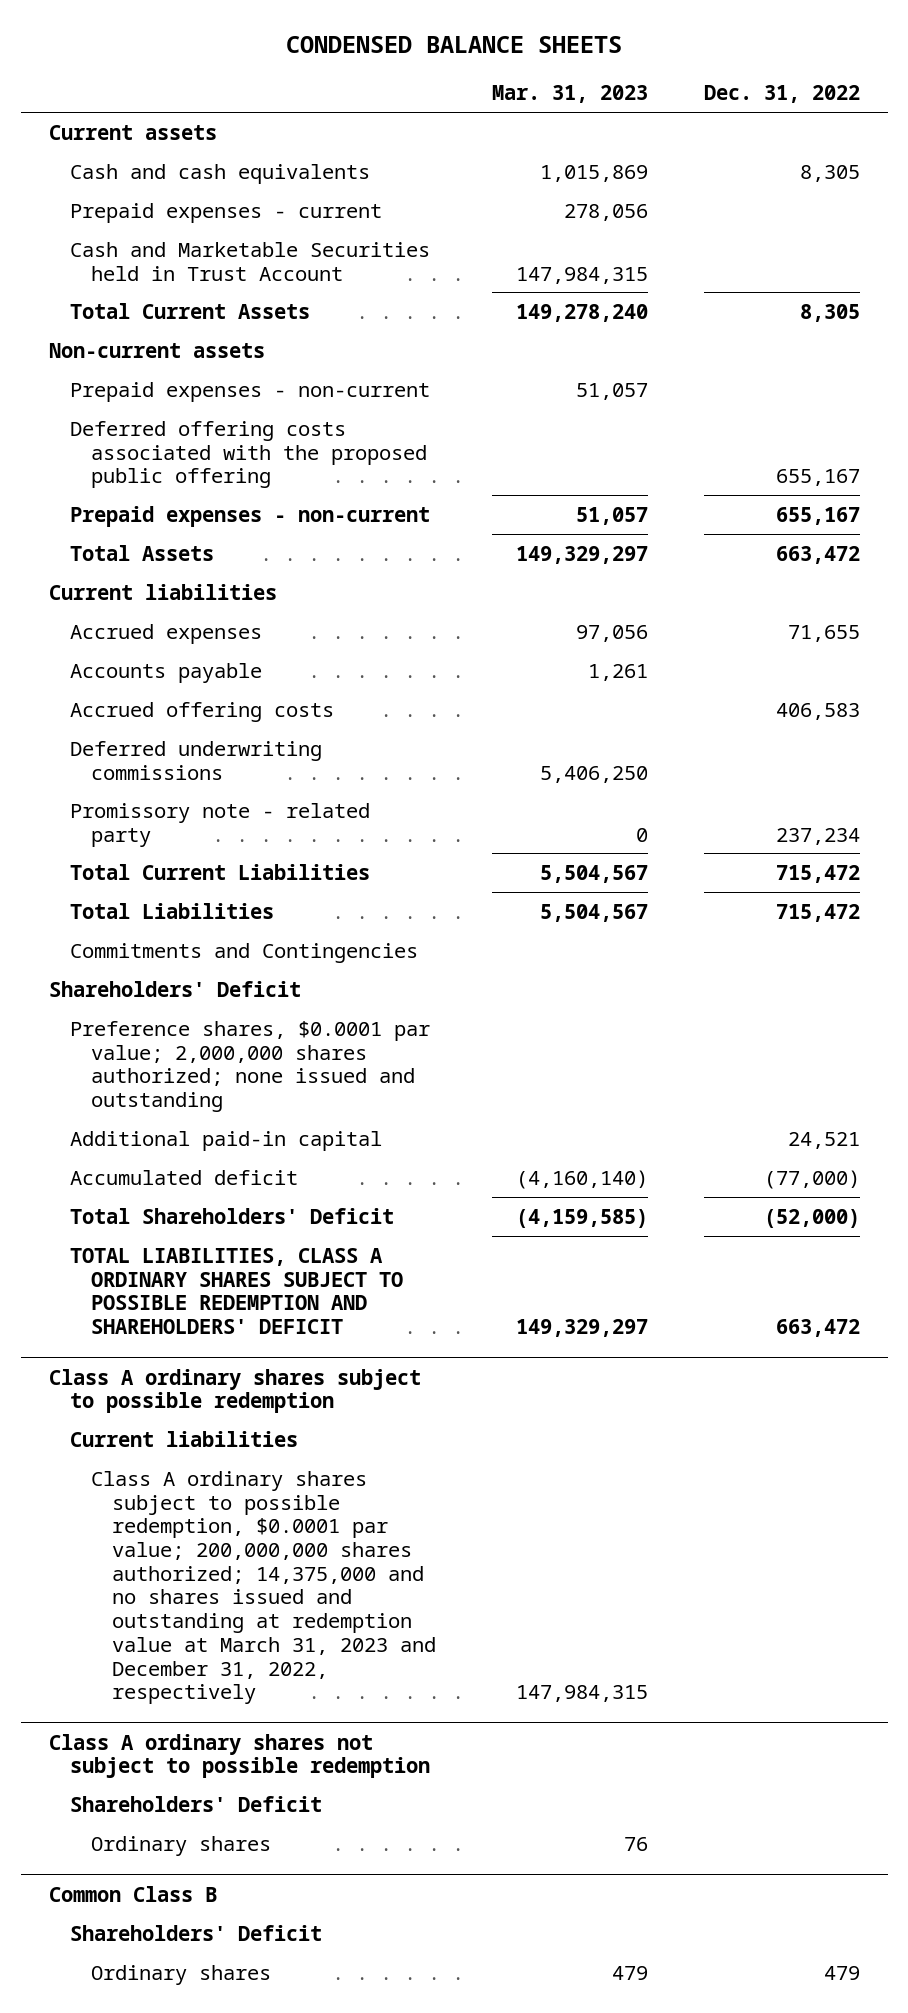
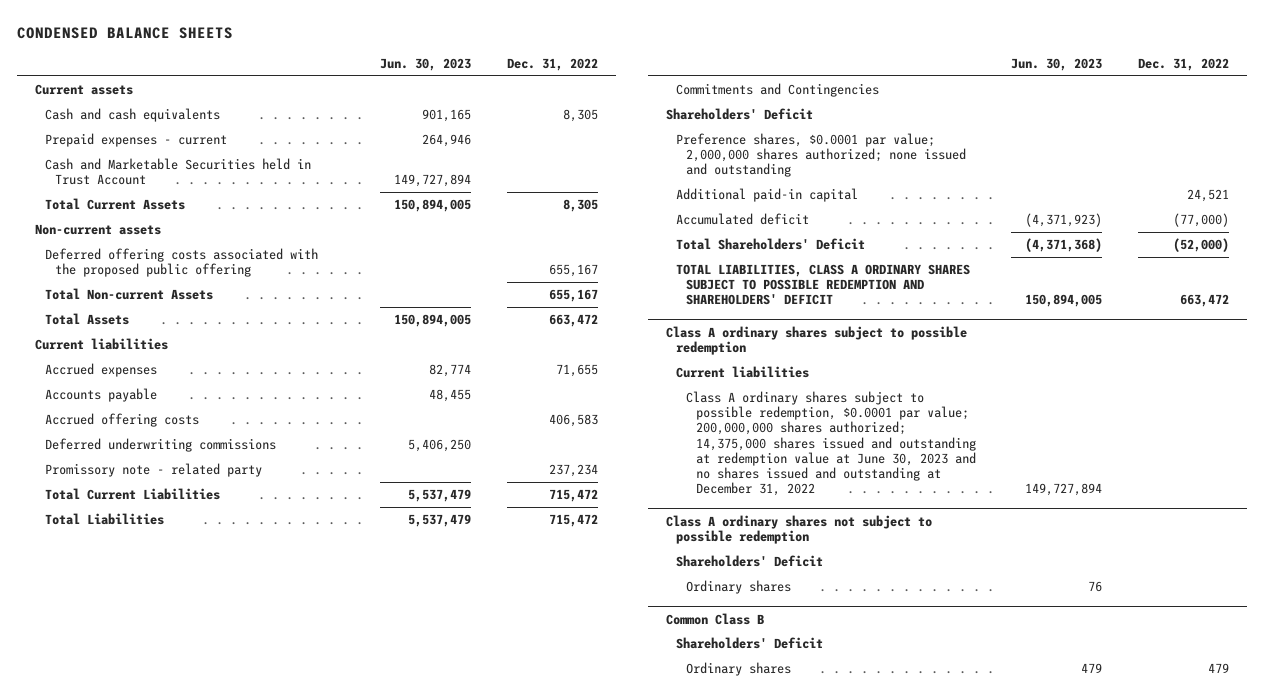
[491,85,648,104] Mar. 31, 2023 -> none
none -> [380,57,472,71] Jun. 30, 2023
[69,381,430,402] Prepaid expenses - non-current -> none
[69,505,430,527] Prepaid expenses - non-current -> [45,287,214,300] Total Non-current Assets
[90,1470,436,1705] Class A ordinary shares subject to possible redemption, $0.0001 par value; 200,000,000 shares authorized; 14,375,000 and no shares issued and outstanding at redemption value at March 31, 2023 and December 31, 2022, respectively -> [685,390,976,497] Class A ordinary shares subject to possible redemption, $0.0001 par value; 200,000,000 shares authorized; 14,375,000 shares issued and outstanding at redemption value at June 30, 2023 and no shares issued and outstanding at December 31, 2022

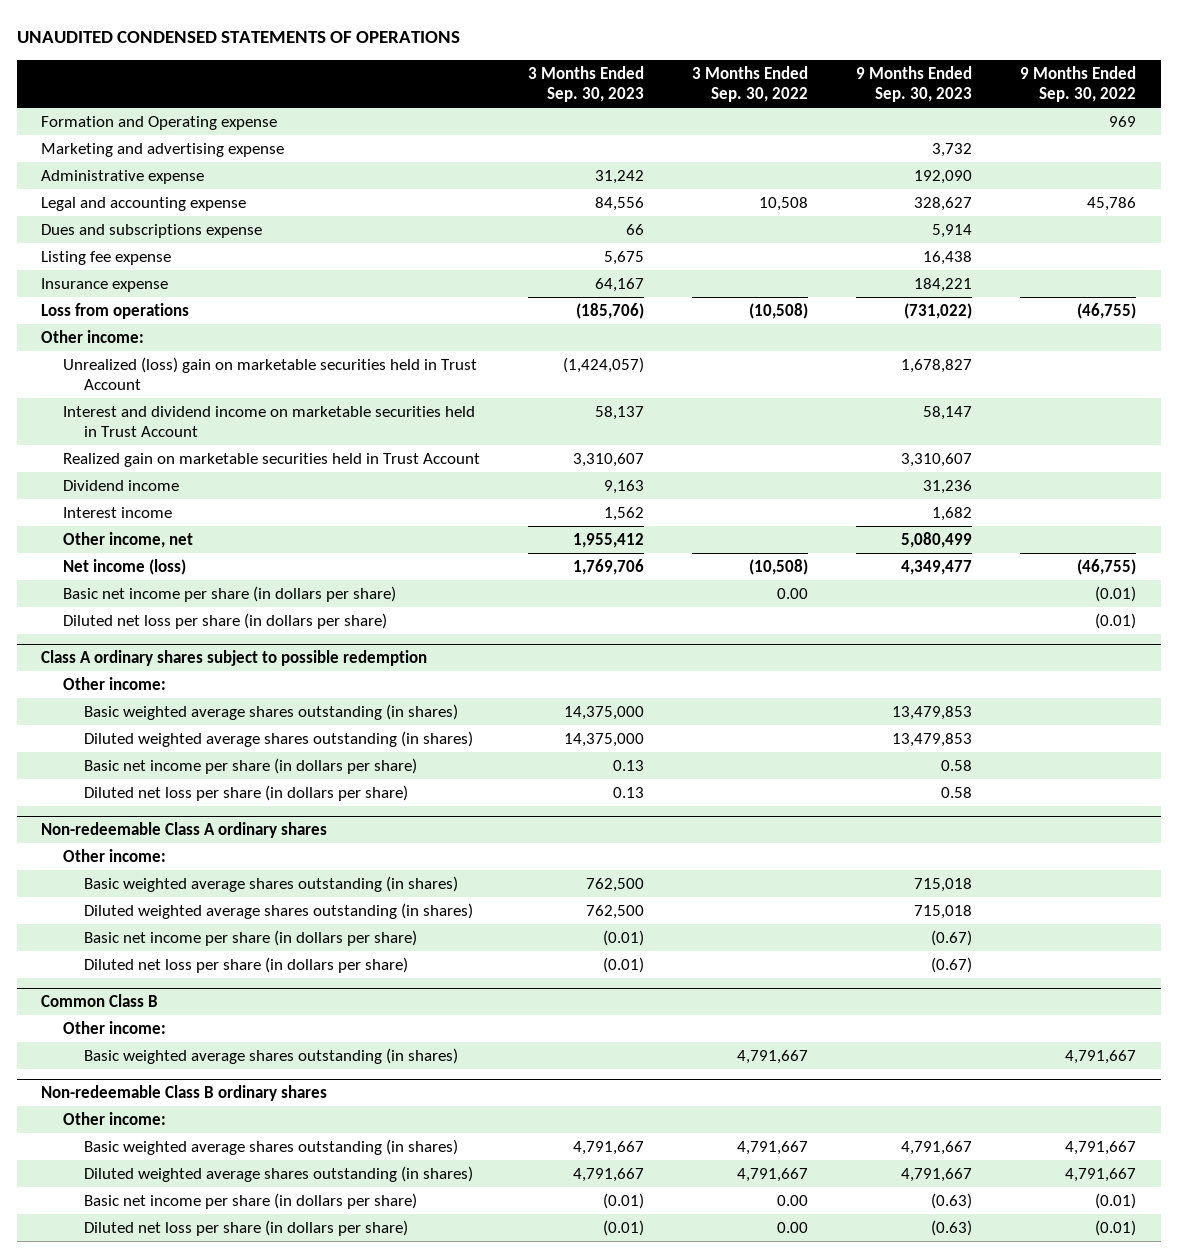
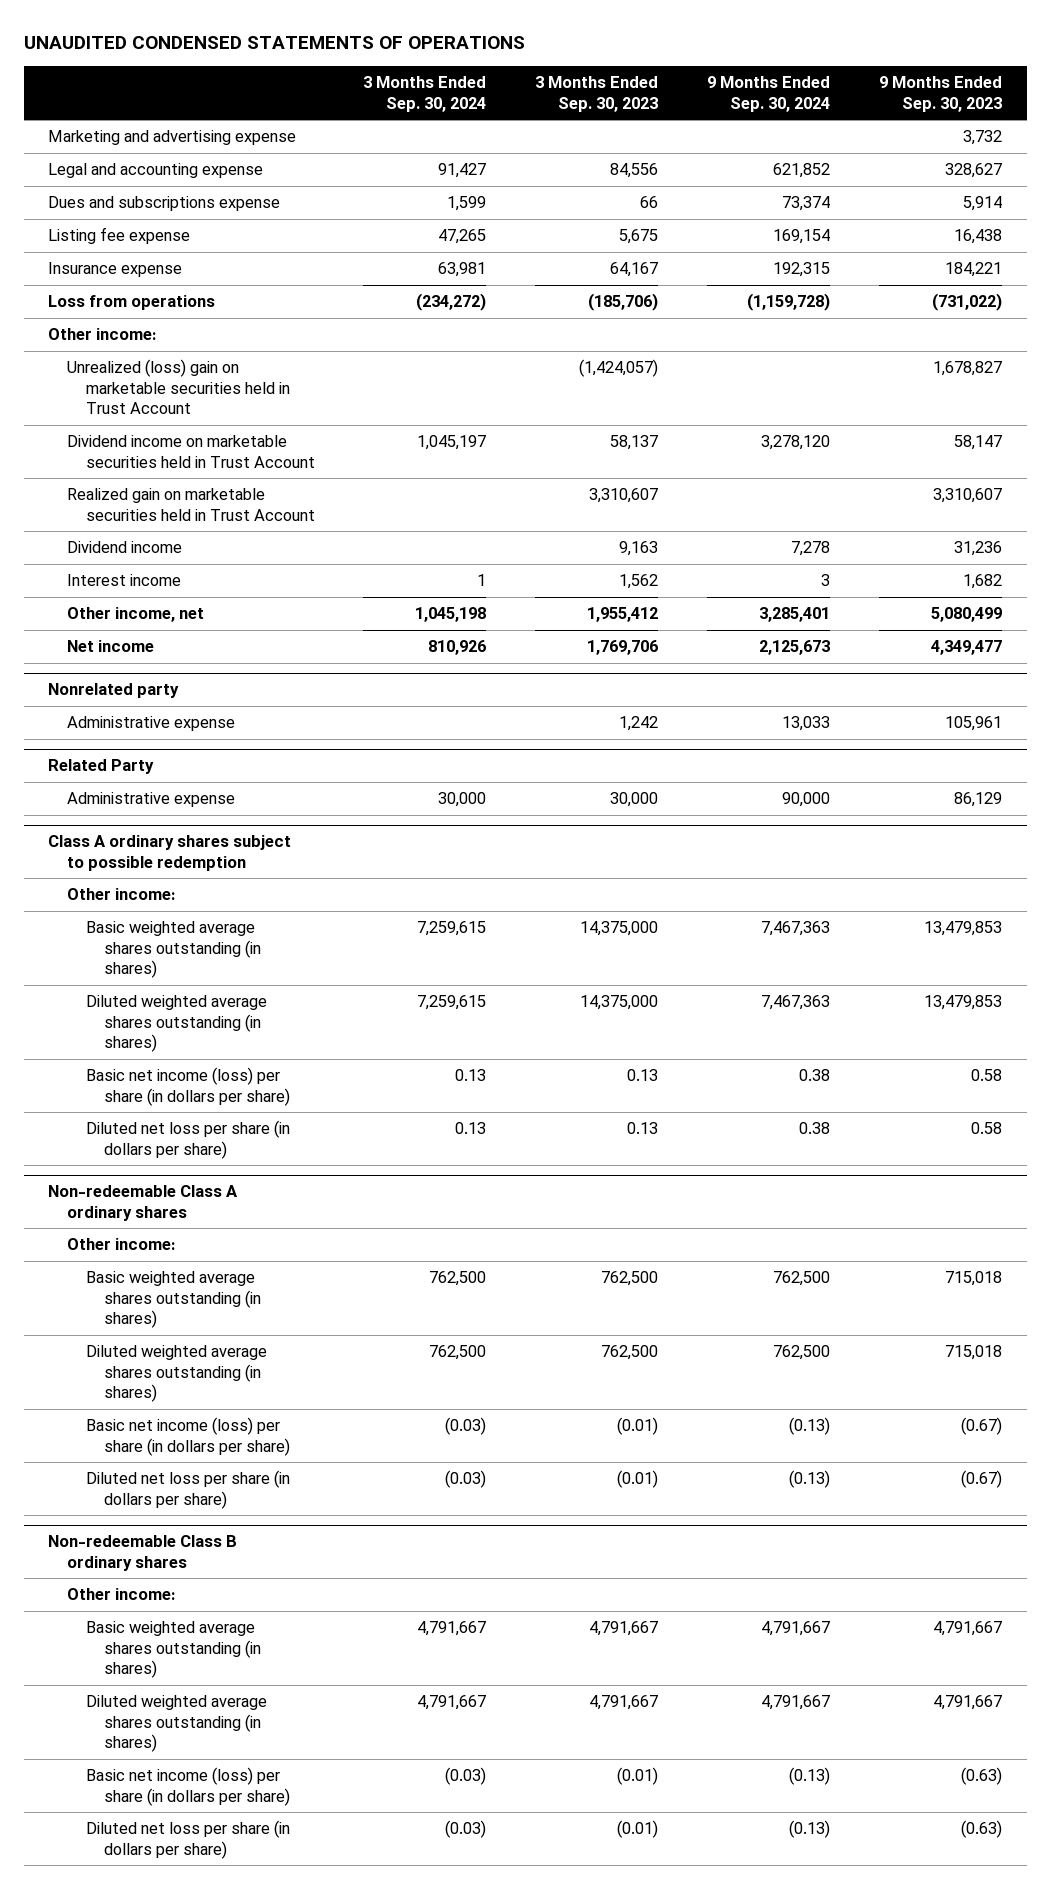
[692,65,809,103] 3 Months Ended Sep. 30, 2022 -> none
[1020,65,1137,103] 9 Months Ended Sep. 30, 2022 -> none
none -> [363,76,487,112] 3 Months Ended Sep. 30, 2024
none -> [707,76,831,112] 9 Months Ended Sep. 30, 2024
[41,115,278,130] Formation and Operating expense -> none
[41,169,205,184] Administrative expense -> none
[62,405,475,438] Interest and dividend income on marketable securities held in Trust Account -> [66,435,315,468] Dividend income on marketable securities held in Trust Account
[62,585,396,602] Basic net income per share (in dollars per share) -> none
[62,612,387,629] Diluted net loss per share (in dollars per share) -> none
[62,558,186,575] Net income (loss) -> [66,640,154,653] Net income
none -> [48,683,180,699] Nonrelated party
none -> [66,716,235,732] Administrative expense
none -> [48,759,155,775] Related Party
none -> [66,792,235,808] Administrative expense
[84,757,418,774] Basic net income per share (in dollars per share) -> [85,1067,291,1106] Basic net income (loss) per share (in dollars per share)
[84,929,418,946] Basic net income per share (in dollars per share) -> [85,1417,291,1456] Basic net income (loss) per share (in dollars per share)
[41,994,159,1008] Common Class B -> none
[62,1020,166,1034] Other income: -> none
[84,1047,459,1064] Basic weighted average shares outstanding (in shares) -> none
[84,1192,418,1209] Basic net income per share (in dollars per share) -> [85,1767,291,1806] Basic net income (loss) per share (in dollars per share)

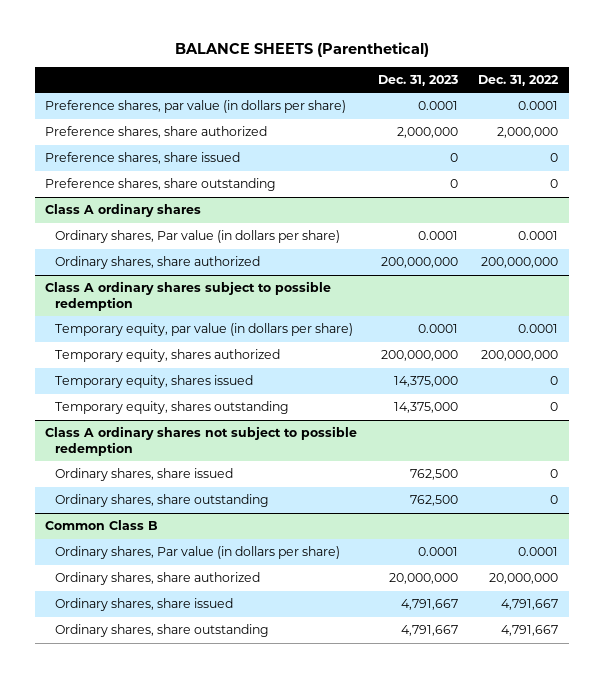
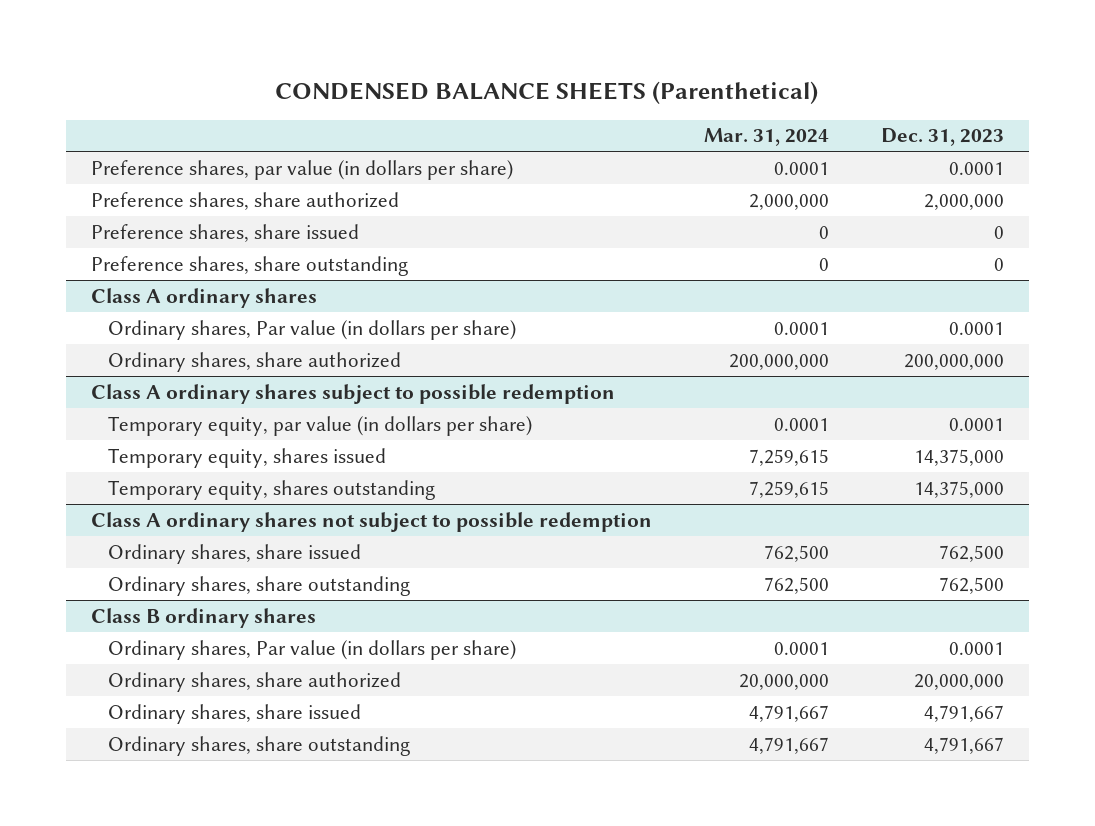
[174,42,429,58] BALANCE SHEETS (Parenthetical) -> [275,80,819,104] CONDENSED BALANCE SHEETS (Parenthetical)
[478,74,560,86] Dec. 31, 2022 -> none
none -> [703,128,829,147] Mar. 31, 2024
[55,349,281,363] Temporary equity, shares authorized -> none
[44,520,158,531] Common Class B -> [91,607,317,628] Class B ordinary shares

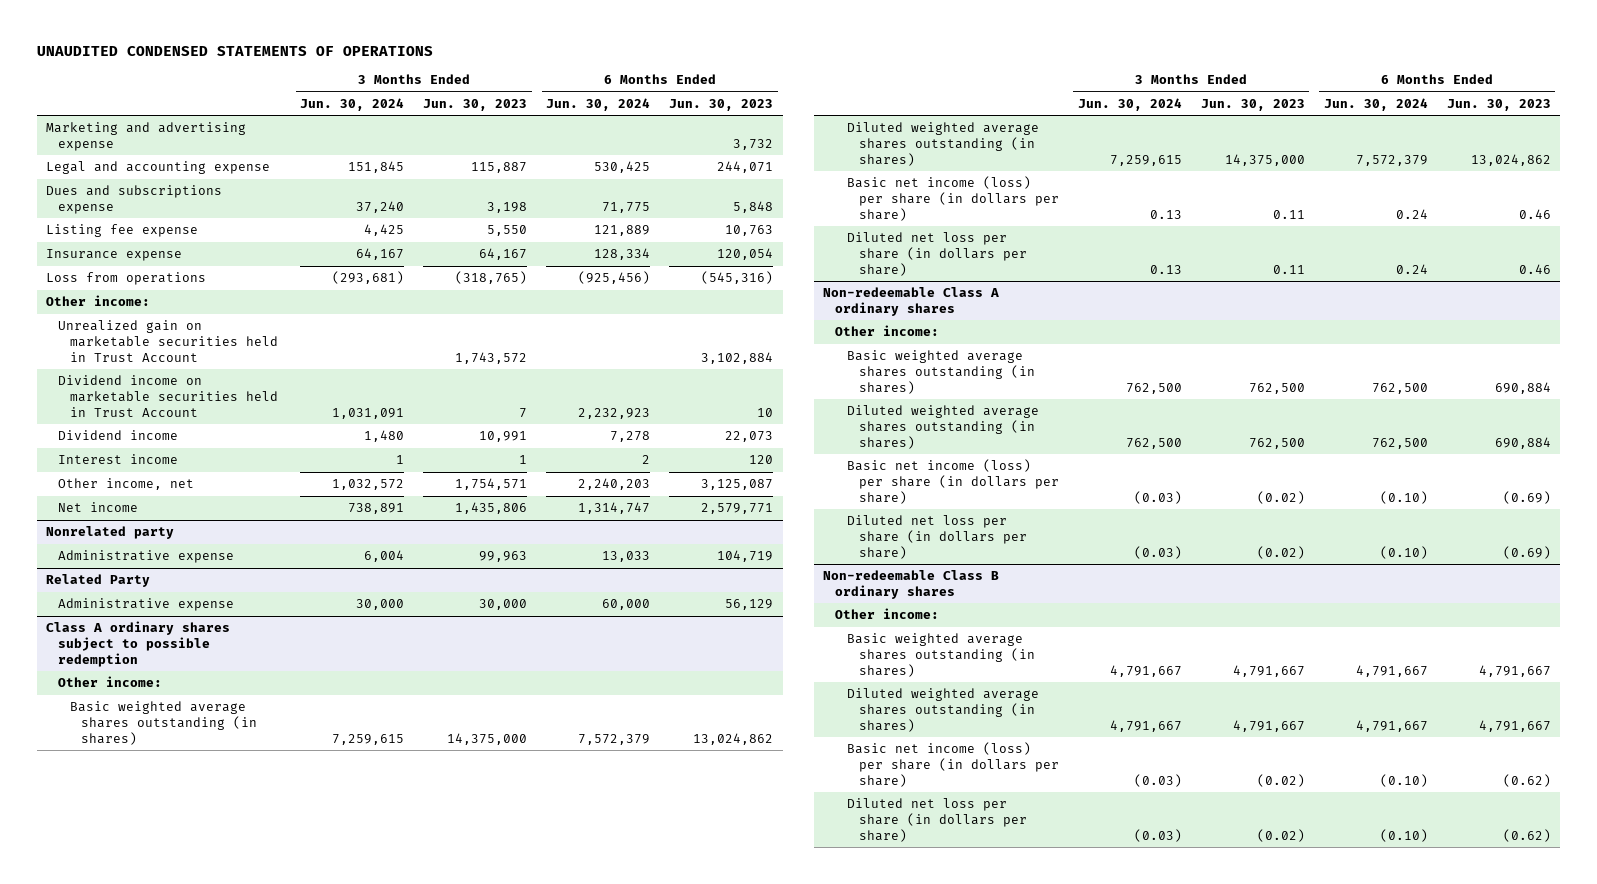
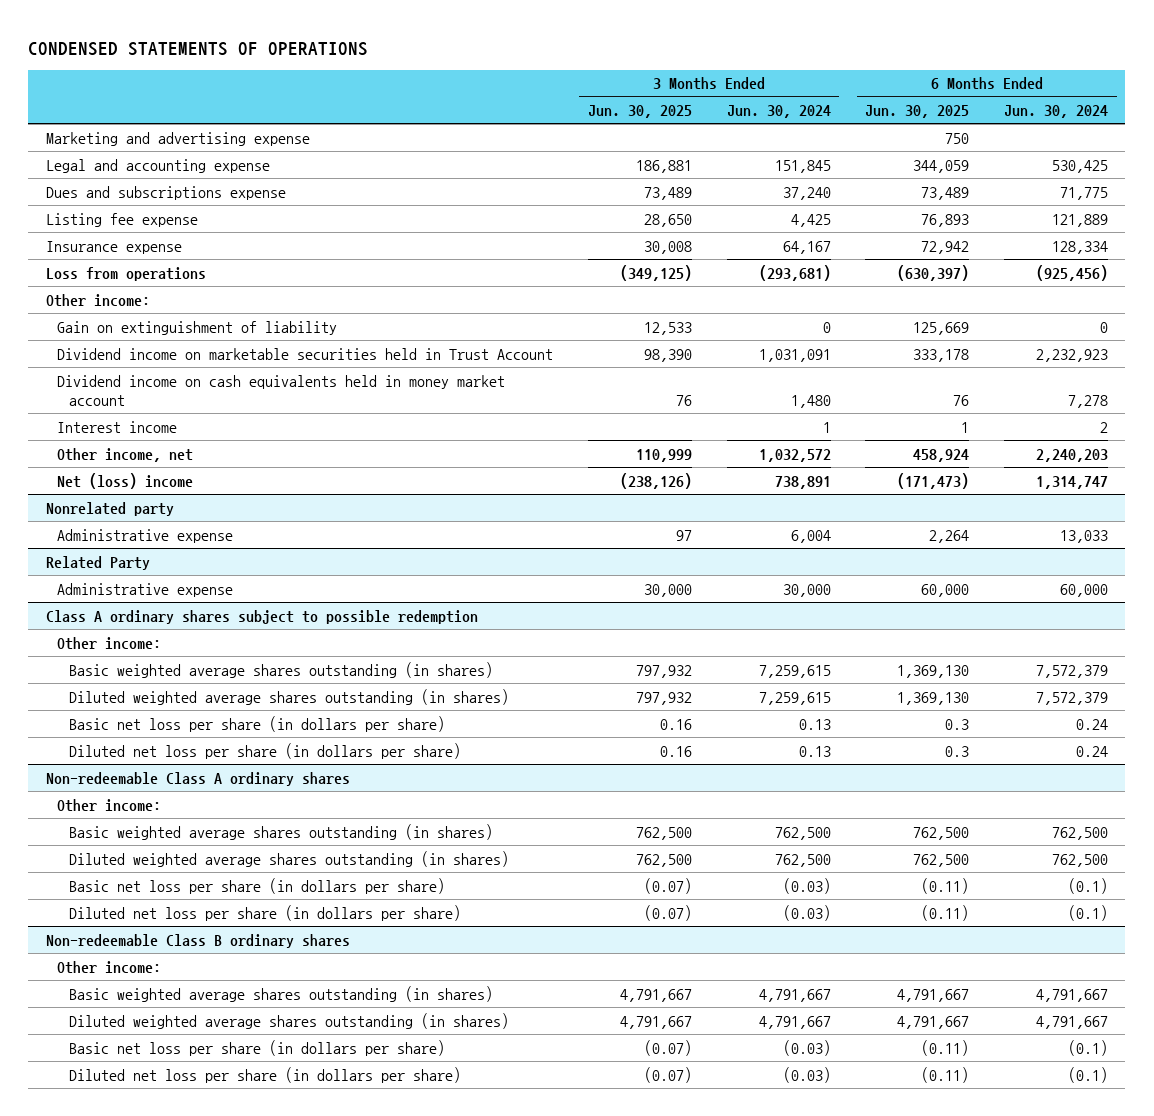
[36,45,433,56] UNAUDITED CONDENSED STATEMENTS OF OPERATIONS -> [28,41,369,56] CONDENSED STATEMENTS OF OPERATIONS
[423,98,528,111] Jun. 30, 2023 -> none
[669,98,774,111] Jun. 30, 2023 -> none
none -> [588,104,693,118] Jun. 30, 2025
none -> [865,104,970,118] Jun. 30, 2025
[57,320,278,362] Unrealized gain on marketable securities held in Trust Account -> none
none -> [57,320,338,335] Gain on extinguishment of liability
[57,430,178,441] Dividend income -> [57,374,506,406] Dividend income on cash equivalents held in money market account
[57,502,138,513] Net income -> [57,472,194,489] Net (loss) income
[846,176,1059,221] Basic net income (loss) per share (in dollars per share) -> [68,715,445,732] Basic net loss per share (in dollars per share)
[846,459,1059,504] Basic net income (loss) per share (in dollars per share) -> [68,877,445,894] Basic net loss per share (in dollars per share)
[1379,490,1428,504] (0.10) -> [1068,877,1109,894] (0.1)
[1379,545,1428,559] (0.10) -> [1068,904,1109,921] (0.1)
[846,742,1059,787] Basic net income (loss) per share (in dollars per share) -> [68,1039,445,1056] Basic net loss per share (in dollars per share)
[1379,773,1428,787] (0.10) -> [1068,1039,1109,1056] (0.1)
[1379,828,1428,842] (0.10) -> [1068,1066,1109,1083] (0.1)

